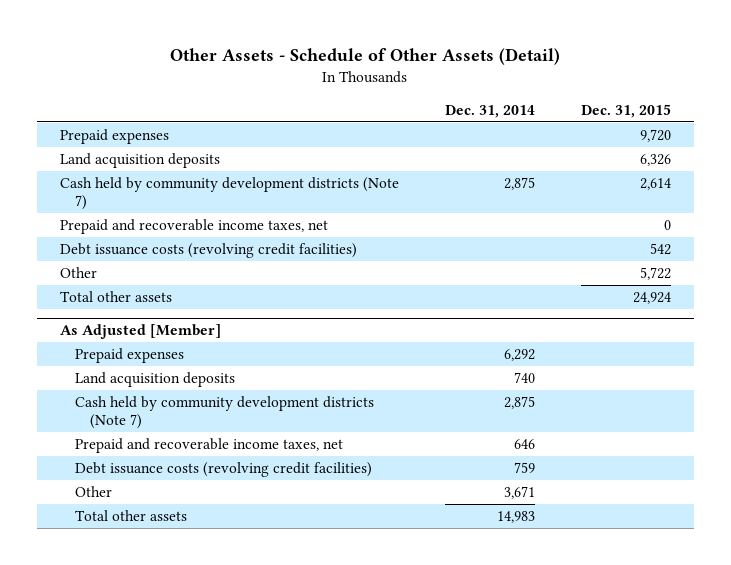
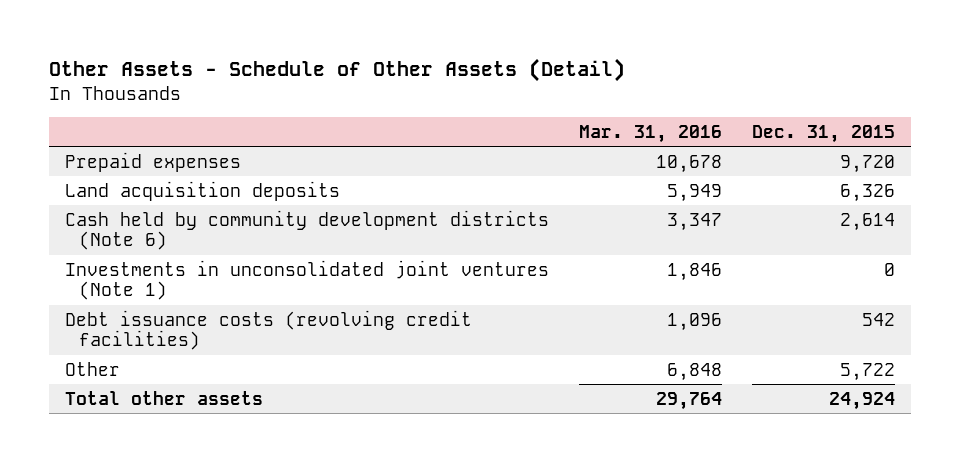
[444,105,535,119] Dec. 31, 2014 -> none
none -> [579,124,723,143] Mar. 31, 2016
[59,219,328,235] Prepaid and recoverable income taxes, net -> none
[59,177,399,211] Cash held by community development districts (Note 7) -> [64,209,549,250] Cash held by community development districts (Note 6)
none -> [64,259,549,300] Investments in unconsolidated joint ventures (Note 1)
[59,324,221,340] As Adjusted [Member] -> none
[75,348,185,364] Prepaid expenses -> none
[75,372,236,388] Land acquisition deposits -> none
[75,396,375,430] Cash held by community development districts (Note 7) -> none
[75,438,344,454] Prepaid and recoverable income taxes, net -> none
[75,462,373,478] Debt issuance costs (revolving credit facilities) -> none
[75,486,113,498] Other -> none
[75,510,188,522] Total other assets -> none

